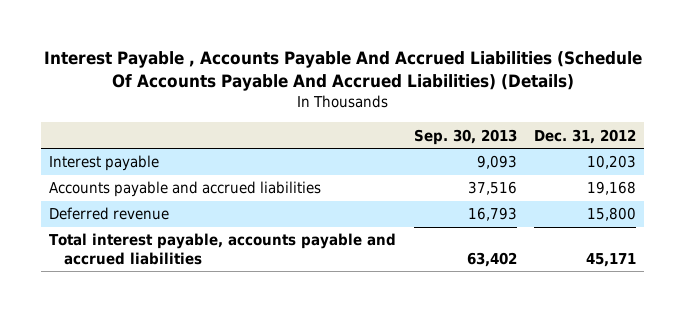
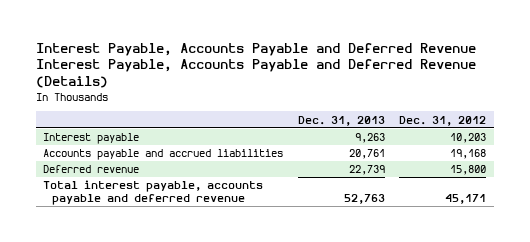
[43,51,642,92] Interest Payable , Accounts Payable And Accrued Liabilities (Schedule Of Accounts Payable And Accrued Liabilities) (Details) -> [36,42,477,89] Interest Payable, Accounts Payable and Deferred Revenue Interest Payable, Accounts Payable and Deferred Revenue (Details)
[413,128,517,145] Sep. 30, 2013 -> none
none -> [297,115,385,126] Dec. 31, 2013
[49,233,397,265] Total interest payable, accounts payable and accrued liabilities -> [43,180,264,206] Total interest payable, accounts payable and deferred revenue

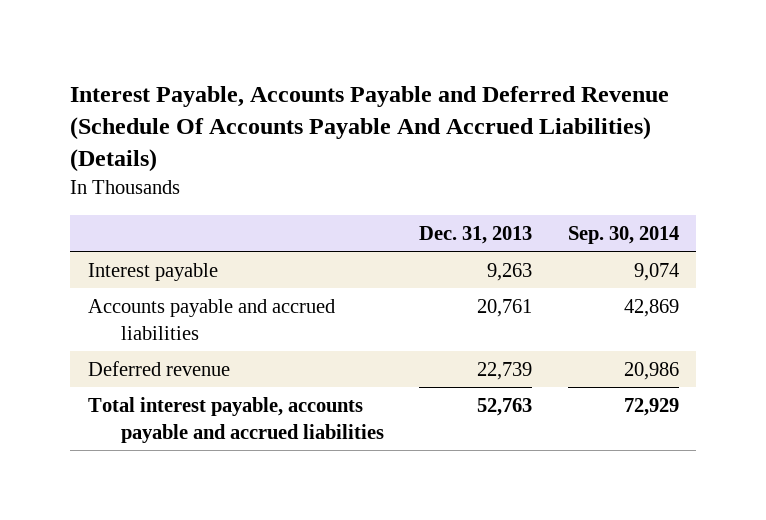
[36,42,477,89] Interest Payable, Accounts Payable and Deferred Revenue Interest Payable, Accounts Payable and Deferred Revenue (Details) -> [69,85,669,173] Interest Payable, Accounts Payable and Deferred Revenue (Schedule Of Accounts Payable And Accrued Liabilities) (Details)
[399,115,487,126] Dec. 31, 2012 -> none
none -> [567,225,679,244] Sep. 30, 2014
[43,180,264,206] Total interest payable, accounts payable and deferred revenue -> [87,396,384,443] Total interest payable, accounts payable and accrued liabilities

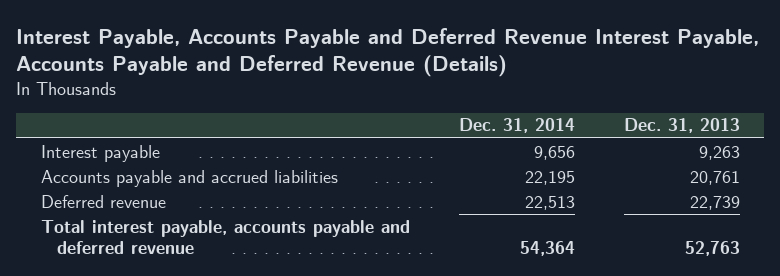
[69,85,669,173] Interest Payable, Accounts Payable and Deferred Revenue (Schedule Of Accounts Payable And Accrued Liabilities) (Details) -> [16,27,760,78] Interest Payable, Accounts Payable and Deferred Revenue Interest Payable, Accounts Payable and Deferred Revenue (Details)
[567,225,679,244] Sep. 30, 2014 -> none
none -> [458,118,575,134] Dec. 31, 2014
[87,396,384,443] Total interest payable, accounts payable and accrued liabilities -> [40,219,410,254] Total interest payable, accounts payable and deferred revenue

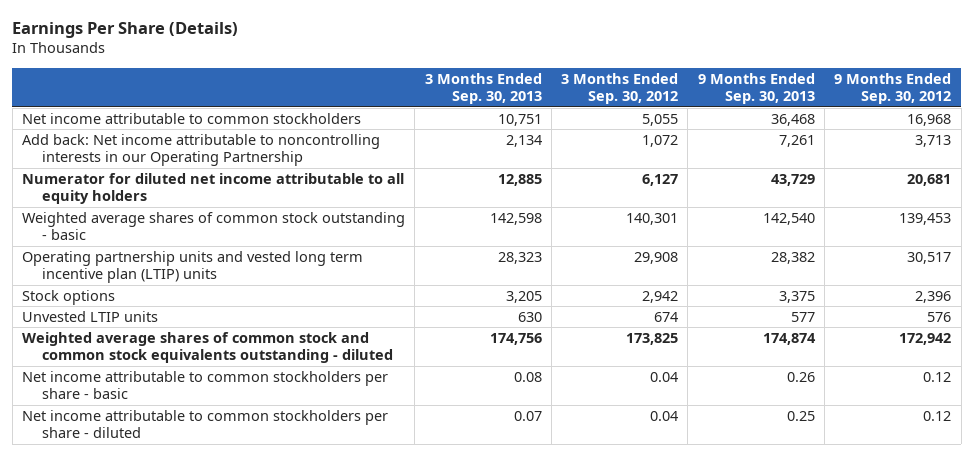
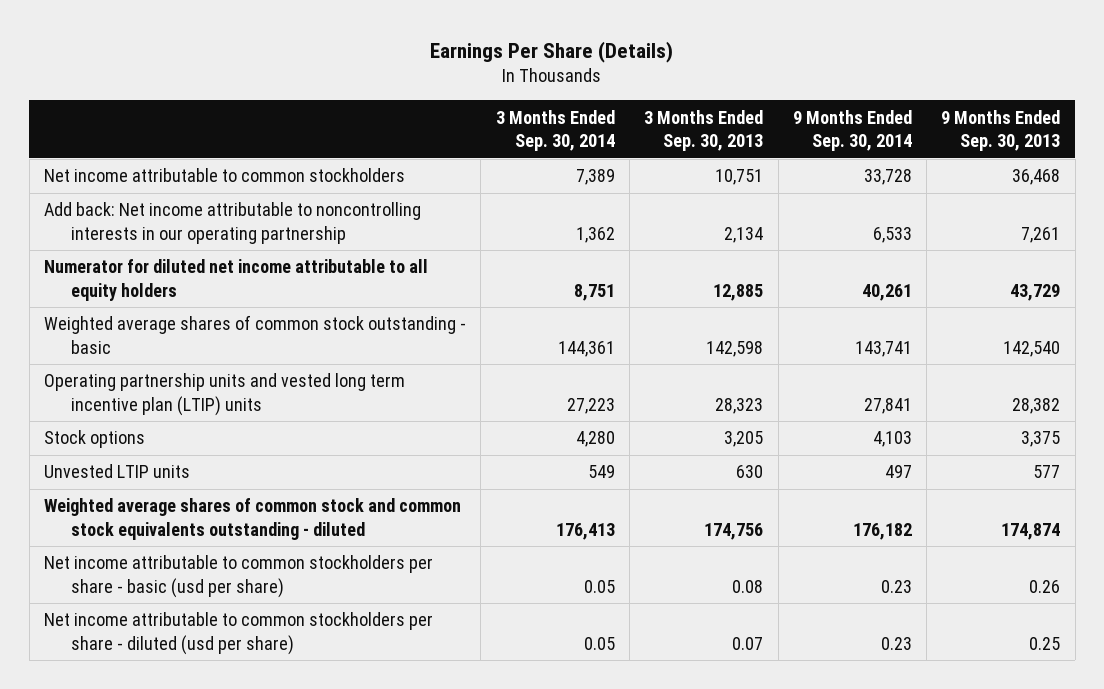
[561,72,679,105] 3 Months Ended Sep. 30, 2012 -> none
[834,72,952,105] 9 Months Ended Sep. 30, 2012 -> none
none -> [495,109,615,152] 3 Months Ended Sep. 30, 2014
none -> [792,109,912,152] 9 Months Ended Sep. 30, 2014
[21,133,380,167] Add back: Net income attributable to noncontrolling interests in our Operating Partnership -> [44,202,422,244] Add back: Net income attributable to noncontrolling interests in our operating partnership
[21,370,388,400] Net income attributable to common stockholders per share - basic -> [44,555,434,598] Net income attributable to common stockholders per share - basic (usd per share)
[21,409,388,439] Net income attributable to common stockholders per share - diluted -> [44,612,434,655] Net income attributable to common stockholders per share - diluted (usd per share)

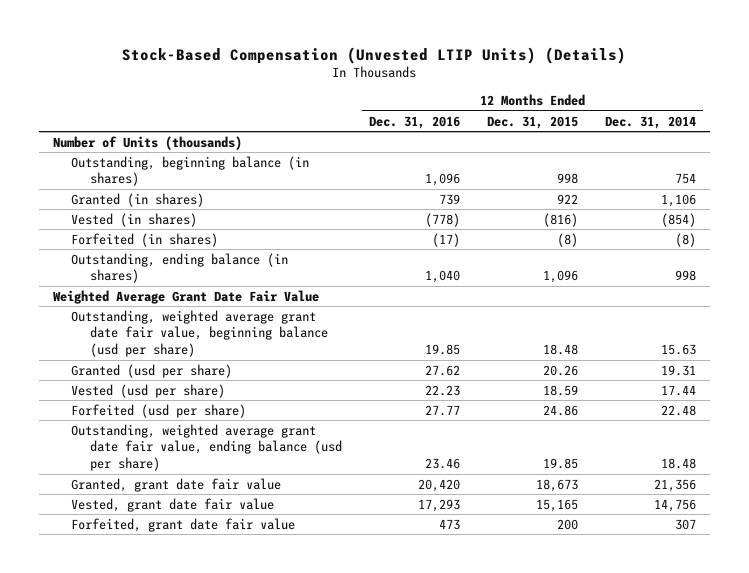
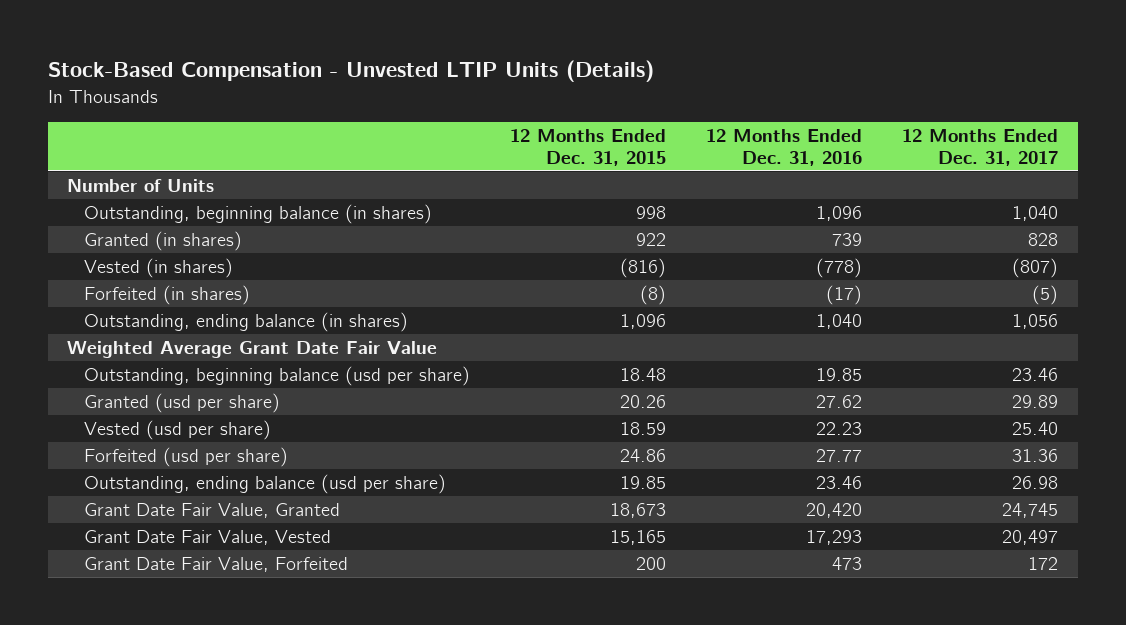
[122,46,627,64] Stock-Based Compensation (Unvested LTIP Units) (Details) -> [47,60,654,83] Stock-Based Compensation - Unvested LTIP Units (Details)
[605,115,697,129] Dec. 31, 2014 -> none
none -> [902,128,1059,167] 12 Months Ended Dec. 31, 2017
[52,135,242,150] Number of Units (thousands) -> [67,178,215,192] Number of Units
[71,309,328,358] Outstanding, weighted average grant date fair value, beginning balance (usd per share) -> [84,365,471,386] Outstanding, beginning balance (usd per share)
[71,423,342,472] Outstanding, weighted average grant date fair value, ending balance (usd per share) -> [84,473,447,494] Outstanding, ending balance (usd per share)
[71,477,282,492] Granted, grant date fair value -> [84,502,341,518] Grant Date Fair Value, Granted
[71,497,275,512] Vested, grant date fair value -> [84,529,332,545] Grant Date Fair Value, Vested
[71,517,296,532] Forfeited, grant date fair value -> [84,556,349,572] Grant Date Fair Value, Forfeited

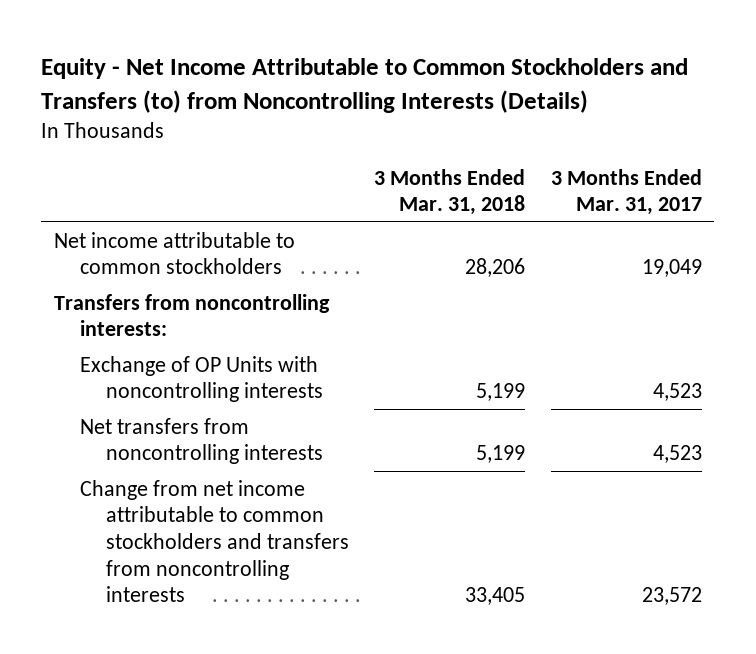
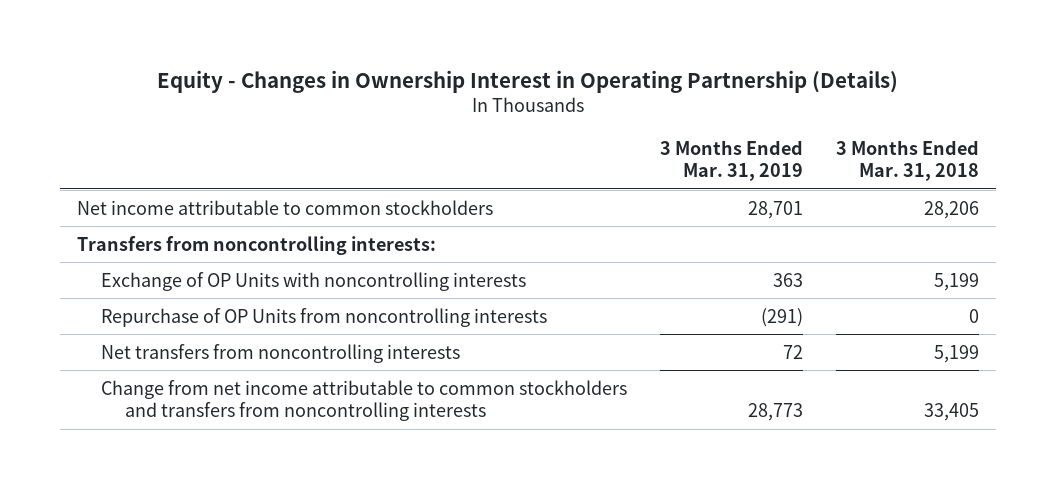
[41,58,689,113] Equity - Net Income Attributable to Common Stockholders and Transfers (to) from Noncontrolling Interests (Details) -> [157,70,899,94] Equity - Changes in Ownership Interest in Operating Partnership (Details)
[550,168,702,216] 3 Months Ended Mar. 31, 2017 -> none
none -> [660,139,804,182] 3 Months Ended Mar. 31, 2019
none -> [100,307,547,327] Repurchase of OP Units from noncontrolling interests

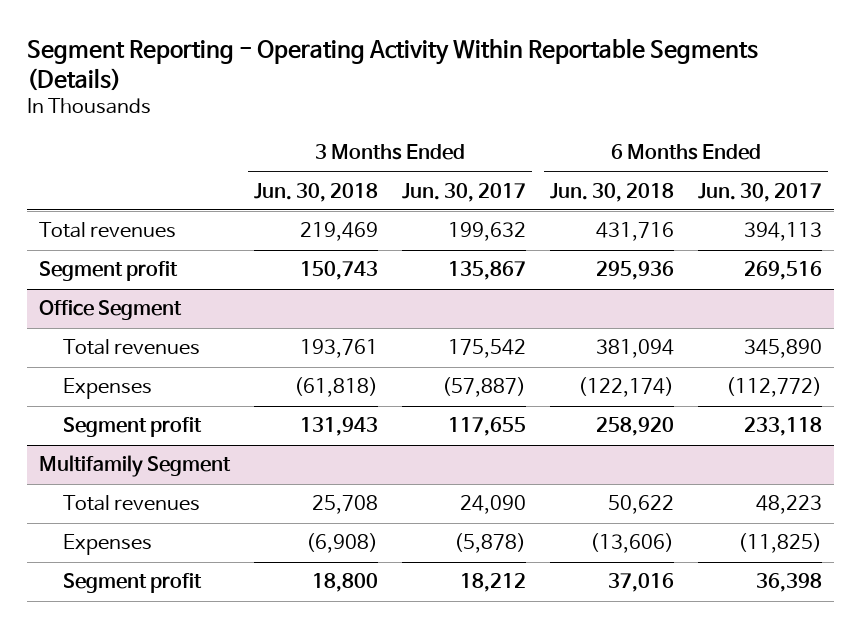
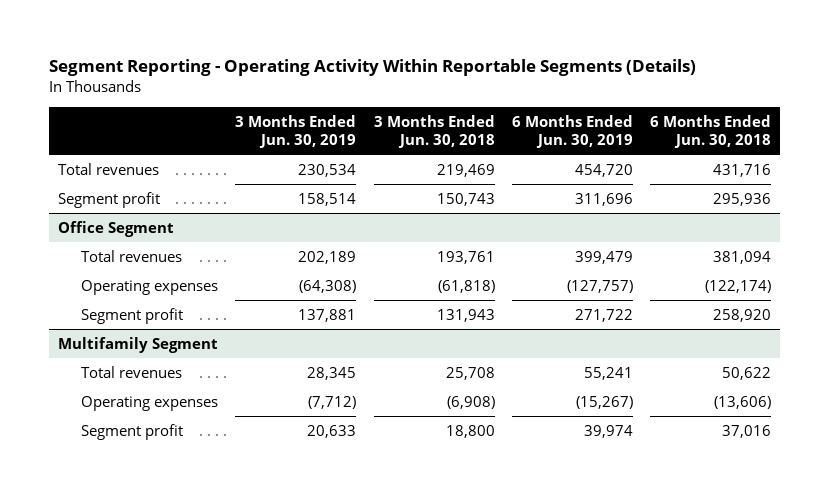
[402,182,527,202] Jun. 30, 2017 -> none
[698,182,823,202] Jun. 30, 2017 -> none
none -> [235,114,357,148] 3 Months Ended Jun. 30, 2019
none -> [511,114,633,148] 6 Months Ended Jun. 30, 2019
[62,378,152,400] Expenses -> [81,279,219,295] Operating expenses
[62,534,152,556] Expenses -> [81,395,219,411] Operating expenses

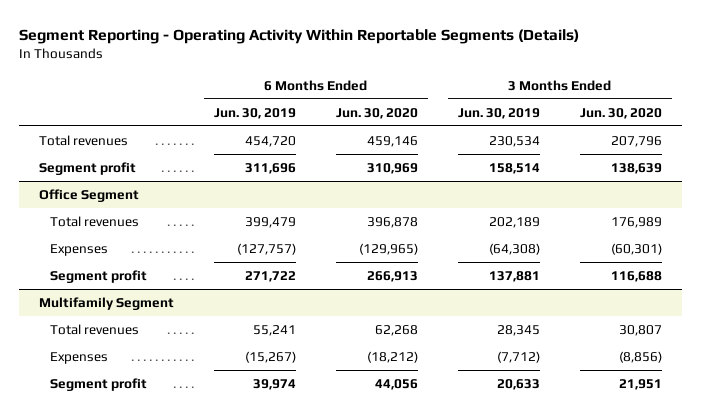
[373,114,495,148] 3 Months Ended Jun. 30, 2018 -> none
[650,114,772,148] 6 Months Ended Jun. 30, 2018 -> none
none -> [336,107,419,119] Jun. 30, 2020
none -> [580,107,663,119] Jun. 30, 2020
[81,279,219,295] Operating expenses -> [49,243,108,256] Expenses
[81,395,219,411] Operating expenses -> [49,351,108,364] Expenses

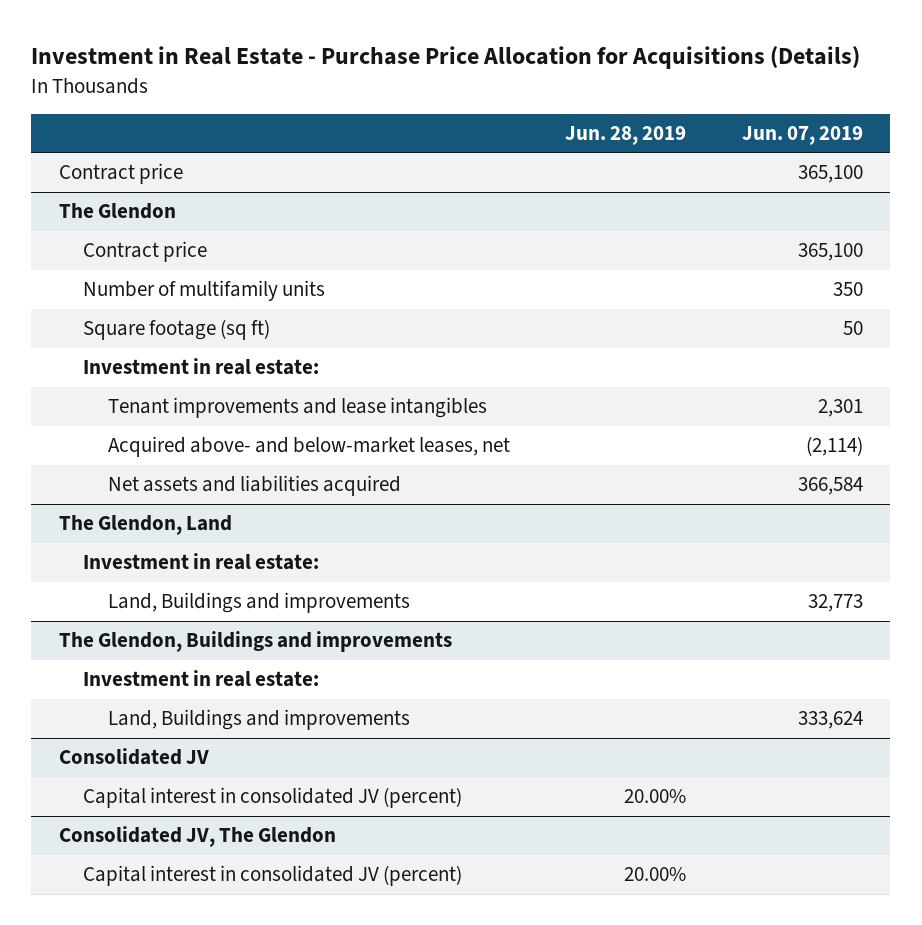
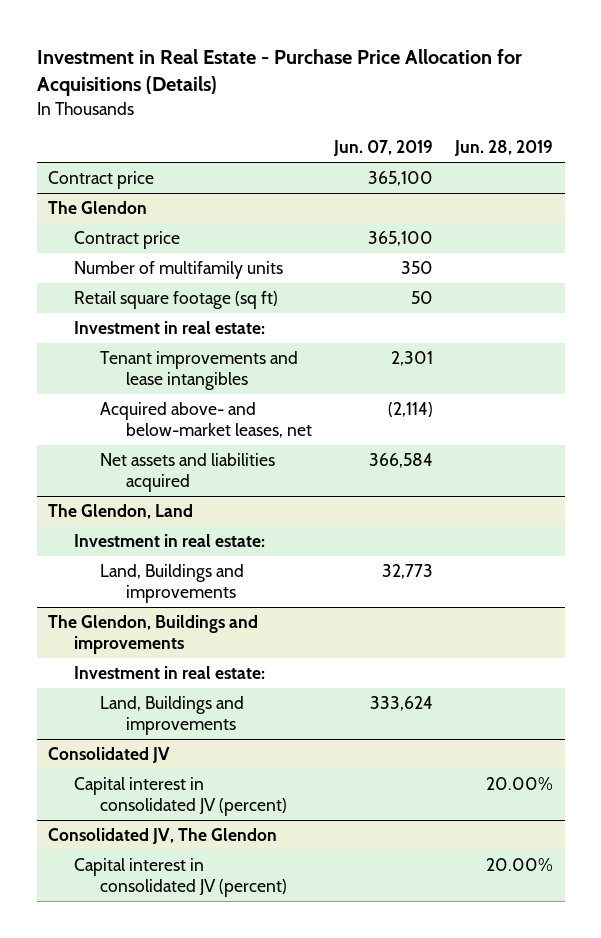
[83,319,271,341] Square footage (sq ft) -> [73,291,278,310] Retail square footage (sq ft)

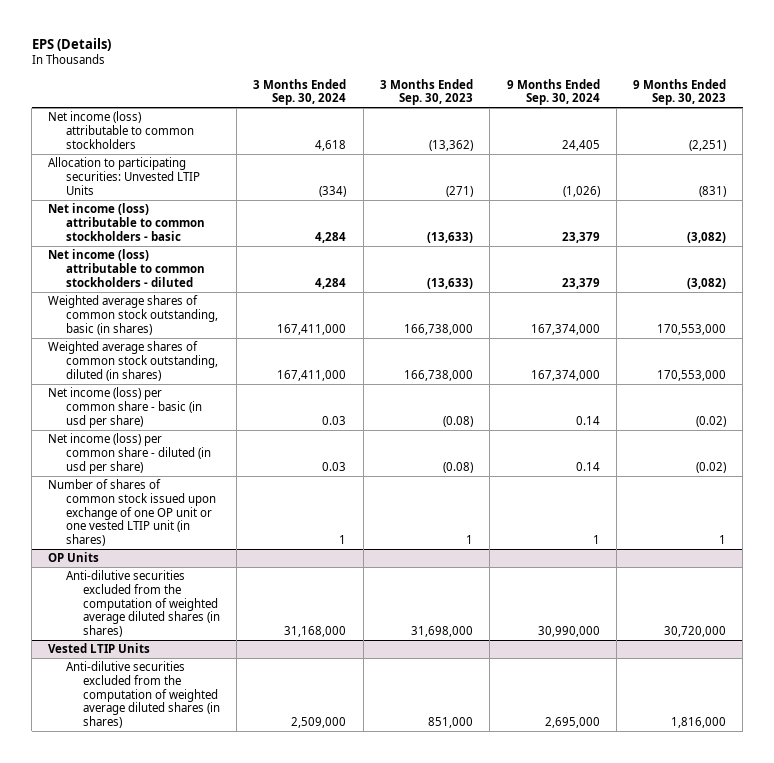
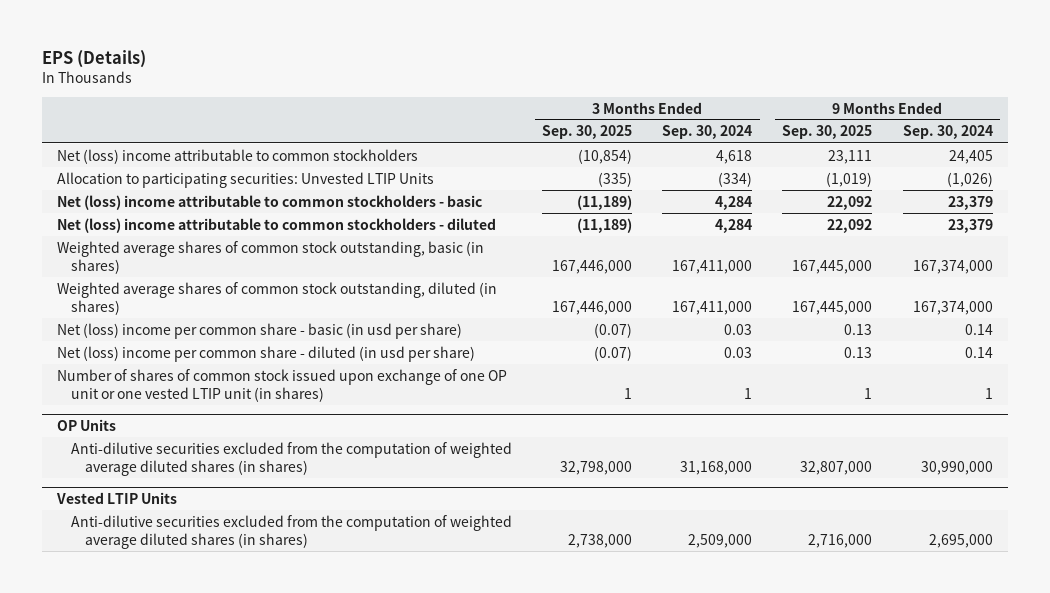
[380,78,474,106] 3 Months Ended Sep. 30, 2023 -> none
[633,78,727,106] 9 Months Ended Sep. 30, 2023 -> none
none -> [542,125,633,140] Sep. 30, 2025
none -> [782,125,873,140] Sep. 30, 2025
[48,111,194,149] Net income (loss) attributable to common stockholders -> [56,148,418,164] Net (loss) income attributable to common stockholders
[48,203,205,241] Net income (loss) attributable to common stockholders - basic -> [56,194,482,210] Net (loss) income attributable to common stockholders - basic
[48,249,205,287] Net income (loss) attributable to common stockholders - diluted -> [56,217,496,233] Net (loss) income attributable to common stockholders - diluted
[48,387,202,428] Net income (loss) per common share - basic (in usd per share) -> [56,322,462,339] Net (loss) income per common share - basic (in usd per share)
[48,433,211,474] Net income (loss) per common share - diluted (in usd per share) -> [56,345,475,362] Net (loss) income per common share - diluted (in usd per share)

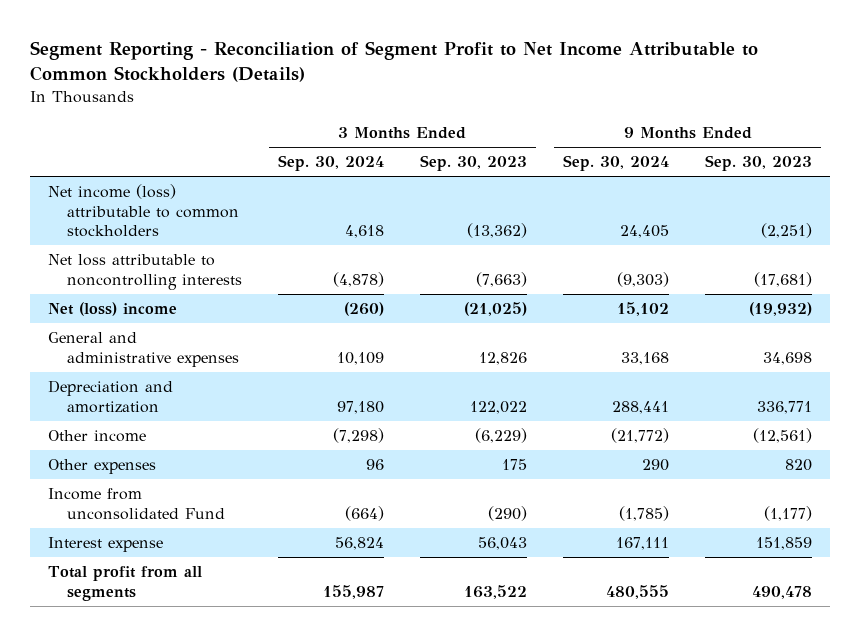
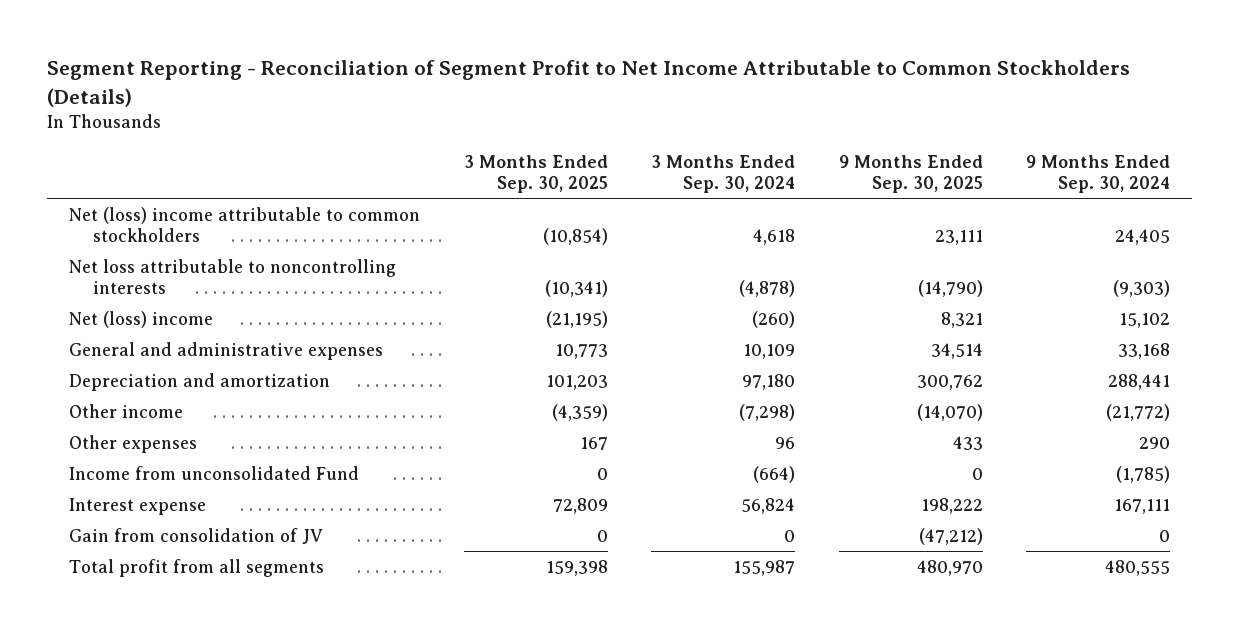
[420,155,528,172] Sep. 30, 2023 -> none
[705,155,813,172] Sep. 30, 2023 -> none
none -> [463,154,608,194] 3 Months Ended Sep. 30, 2025
none -> [838,154,983,194] 9 Months Ended Sep. 30, 2025
[47,184,239,238] Net income (loss) attributable to common stockholders -> [68,206,420,243] Net (loss) income attributable to common stockholders
none -> [68,527,323,544] Gain from consolidation of JV

